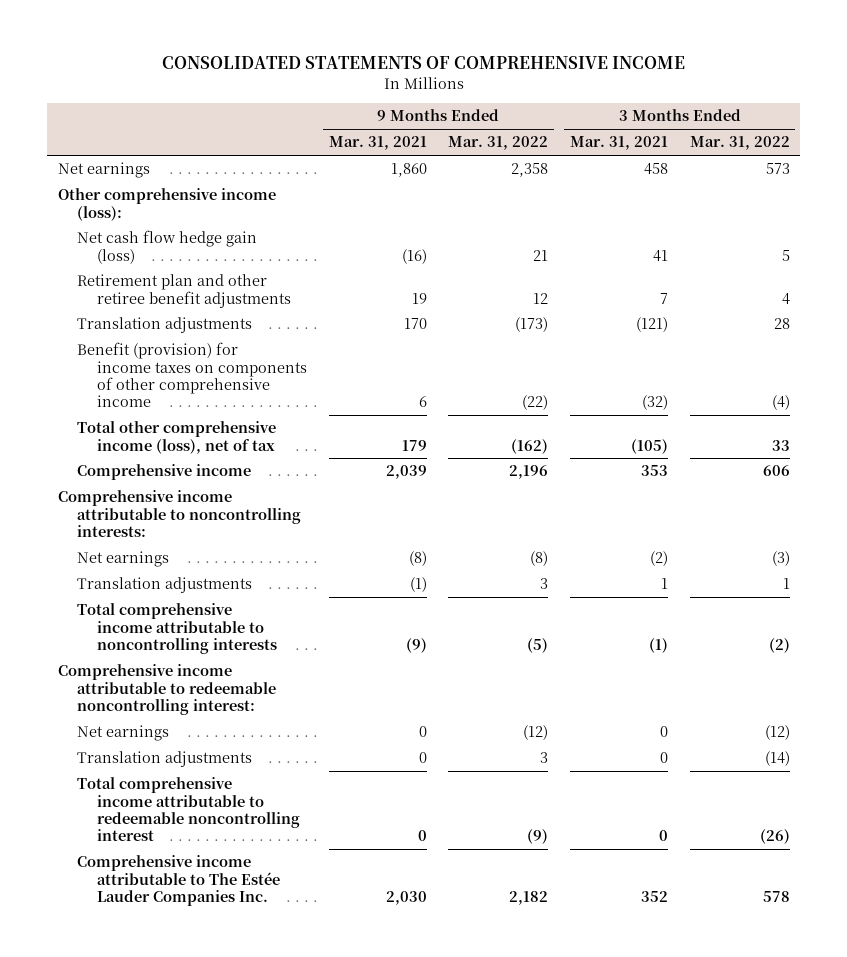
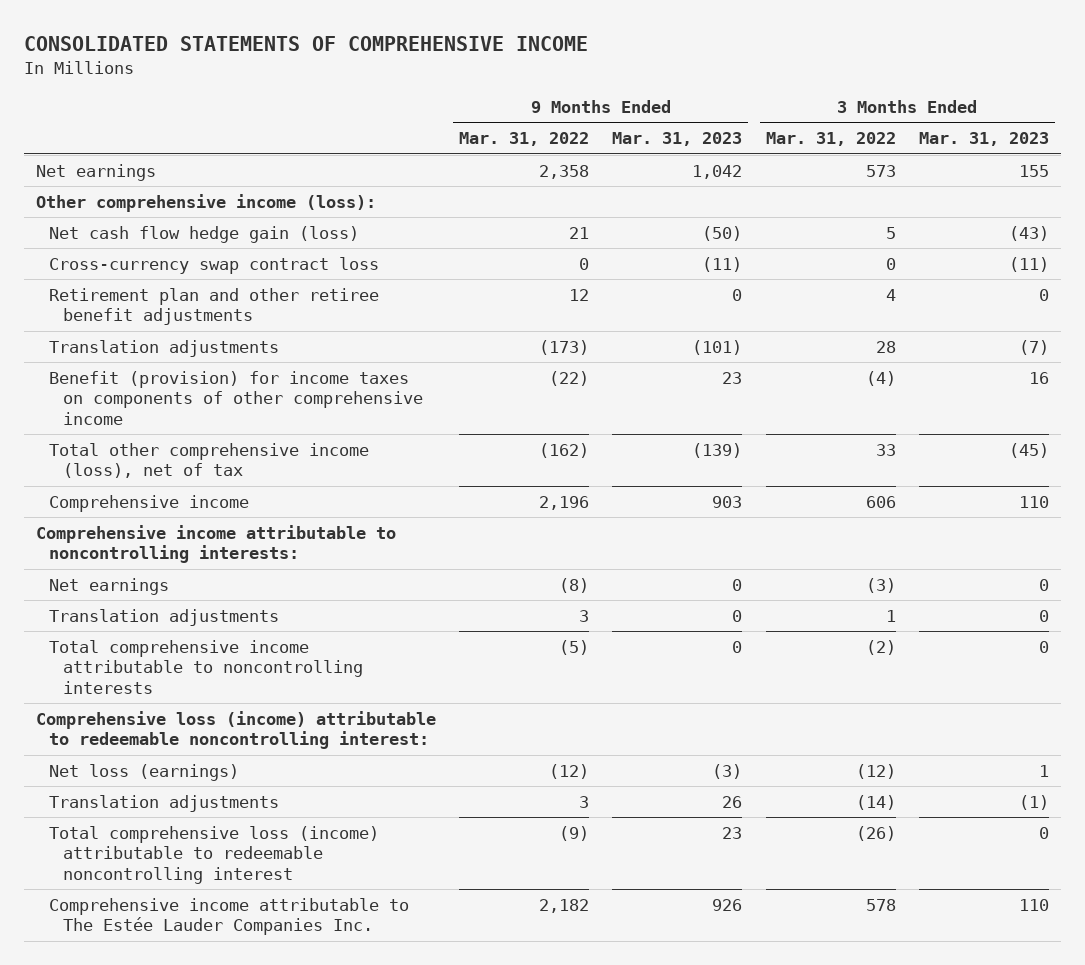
[328,136,427,151] Mar. 31, 2021 -> none
[569,136,668,151] Mar. 31, 2021 -> none
none -> [612,132,743,147] Mar. 31, 2023
none -> [919,132,1050,147] Mar. 31, 2023
none -> [49,256,380,274] Cross-currency swap contract loss
[57,664,277,716] Comprehensive income attributable to redeemable noncontrolling interest: -> [35,710,436,750] Comprehensive loss (income) attributable to redeemable noncontrolling interest:
[77,725,170,742] Net earnings -> [49,763,240,781] Net loss (earnings)
[77,777,300,842] Total comprehensive income attributable to redeemable noncontrolling interest -> [49,825,380,884] Total comprehensive loss (income) attributable to redeemable noncontrolling interest

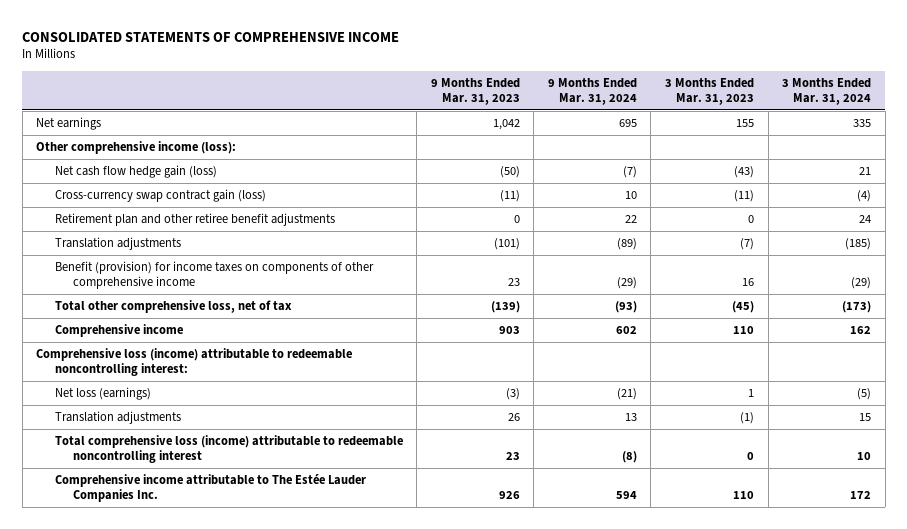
[458,132,589,147] Mar. 31, 2022 -> none
[765,132,896,147] Mar. 31, 2022 -> none
none -> [547,77,637,106] 9 Months Ended Mar. 31, 2024
none -> [782,77,872,106] 3 Months Ended Mar. 31, 2024
[49,256,380,274] Cross-currency swap contract loss -> [54,189,266,203] Cross-currency swap contract gain (loss)
[49,442,370,479] Total other comprehensive income (loss), net of tax -> [54,300,292,314] Total other comprehensive loss, net of tax
[35,524,396,564] Comprehensive income attributable to noncontrolling interests: -> none
[49,577,170,595] Net earnings -> none
[49,608,280,626] Translation adjustments -> none
[49,639,364,694] Total comprehensive income attributable to noncontrolling interests -> none

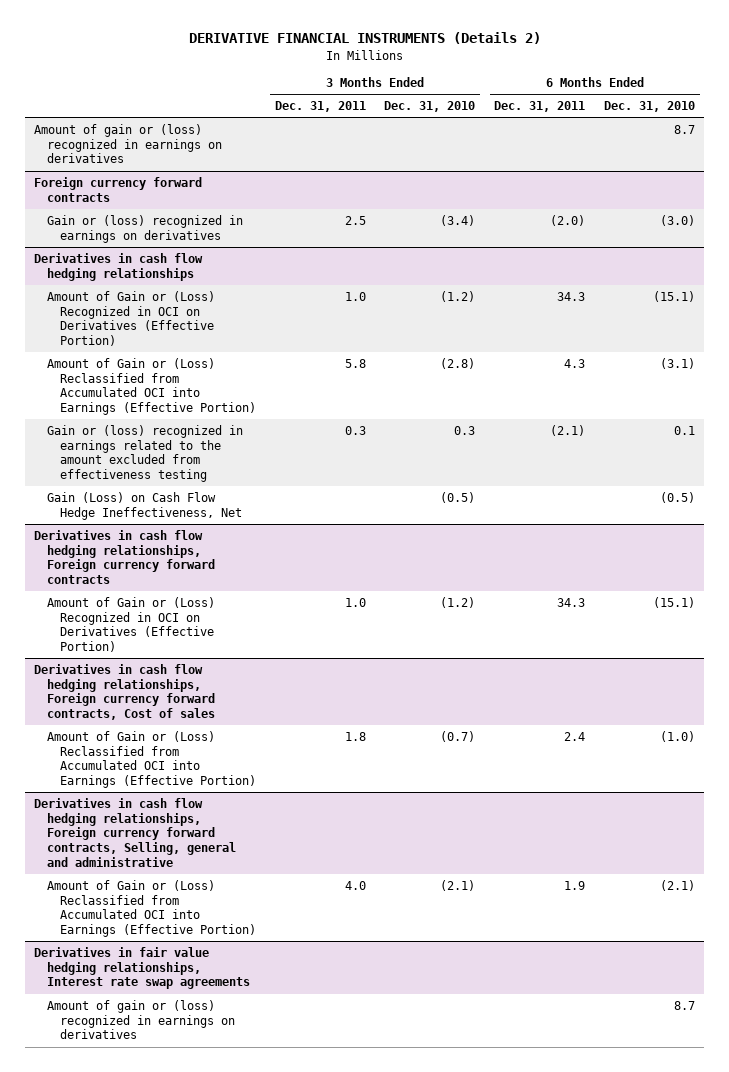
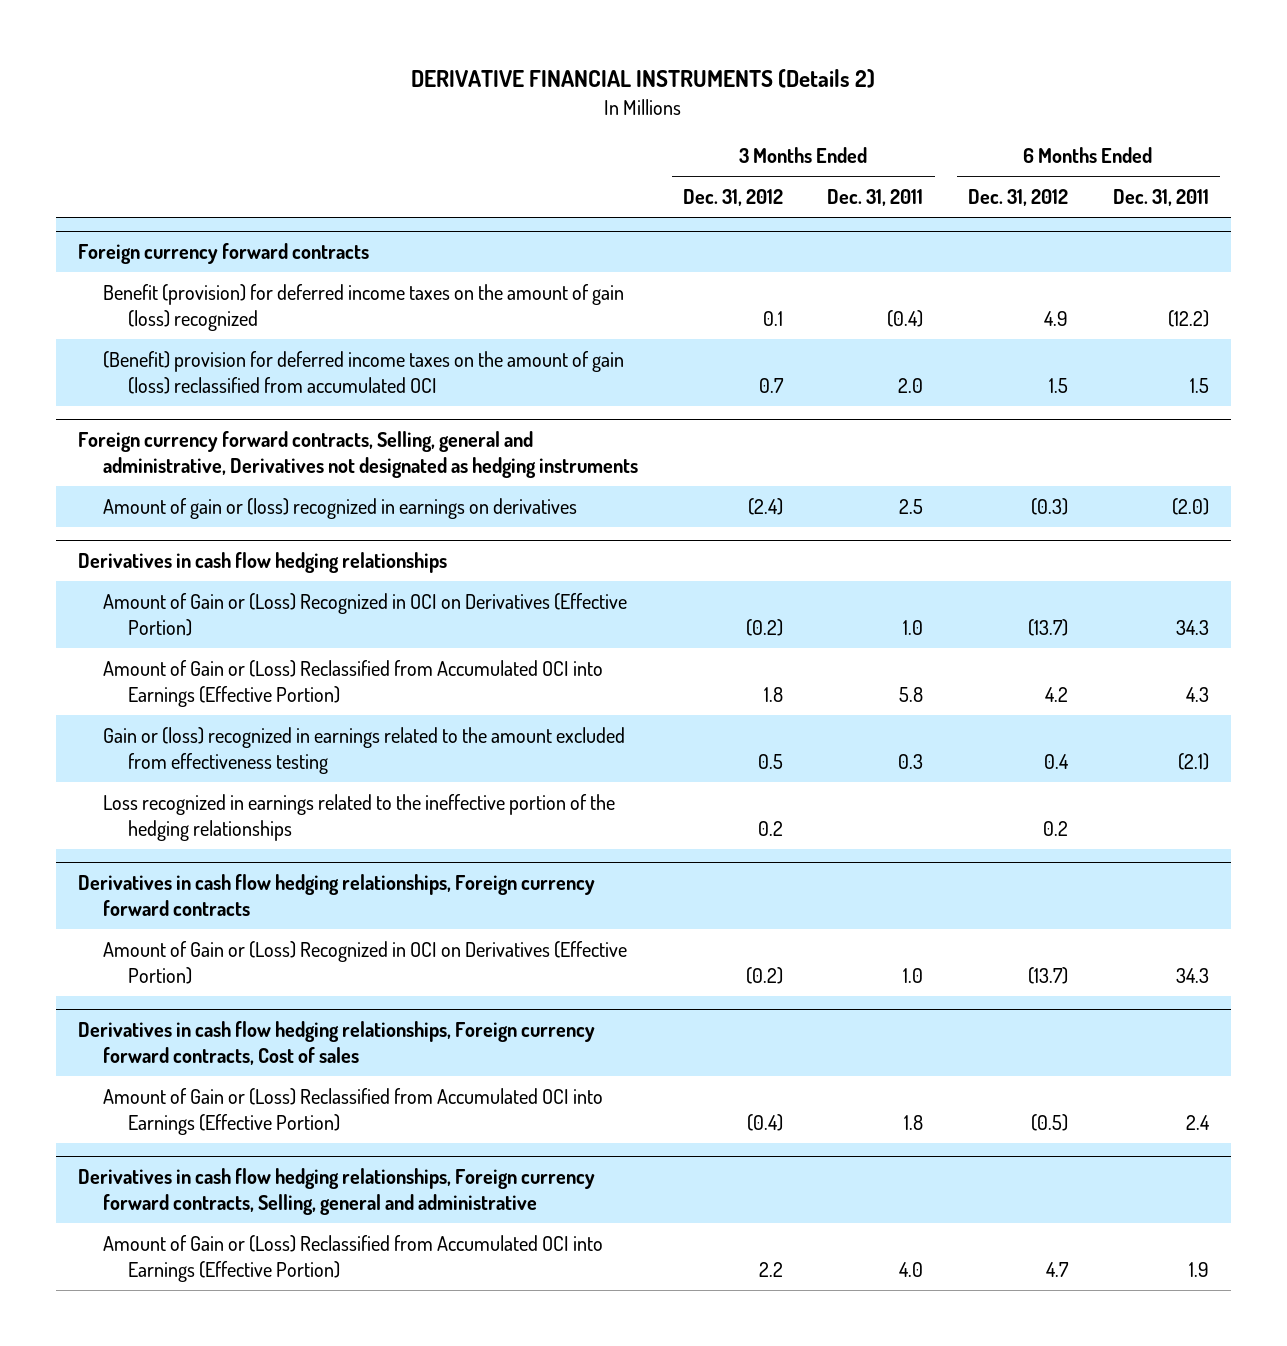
[384,101,476,113] Dec. 31, 2010 -> none
[604,101,696,113] Dec. 31, 2010 -> none
none -> [682,189,783,207] Dec. 31, 2012
none -> [967,189,1068,207] Dec. 31, 2012
[34,123,222,164] Amount of gain or (loss) recognized in earnings on derivatives -> none
none -> [103,283,625,332] Benefit (provision) for deferred income taxes on the amount of gain (loss) recognized
none -> [103,350,625,395] (Benefit) provision for deferred income taxes on the amount of gain (loss) reclassified from accumulated OCI
none -> [78,431,639,479] Foreign currency forward contracts, Selling, general and administrative, Derivatives not designated as hedging instruments
[46,214,243,243] Gain or (loss) recognized in earnings on derivatives -> [103,497,578,519] Amount of gain or (loss) recognized in earnings on derivatives
[46,491,242,520] Gain (Loss) on Cash Flow Hedge Ineffectiveness, Net -> [103,793,616,842] Loss recognized in earnings related to the ineffective portion of the hedging relationships
[34,946,250,990] Derivatives in fair value hedging relationships, Interest rate swap agreements -> none
[46,999,235,1040] Amount of gain or (loss) recognized in earnings on derivatives -> none

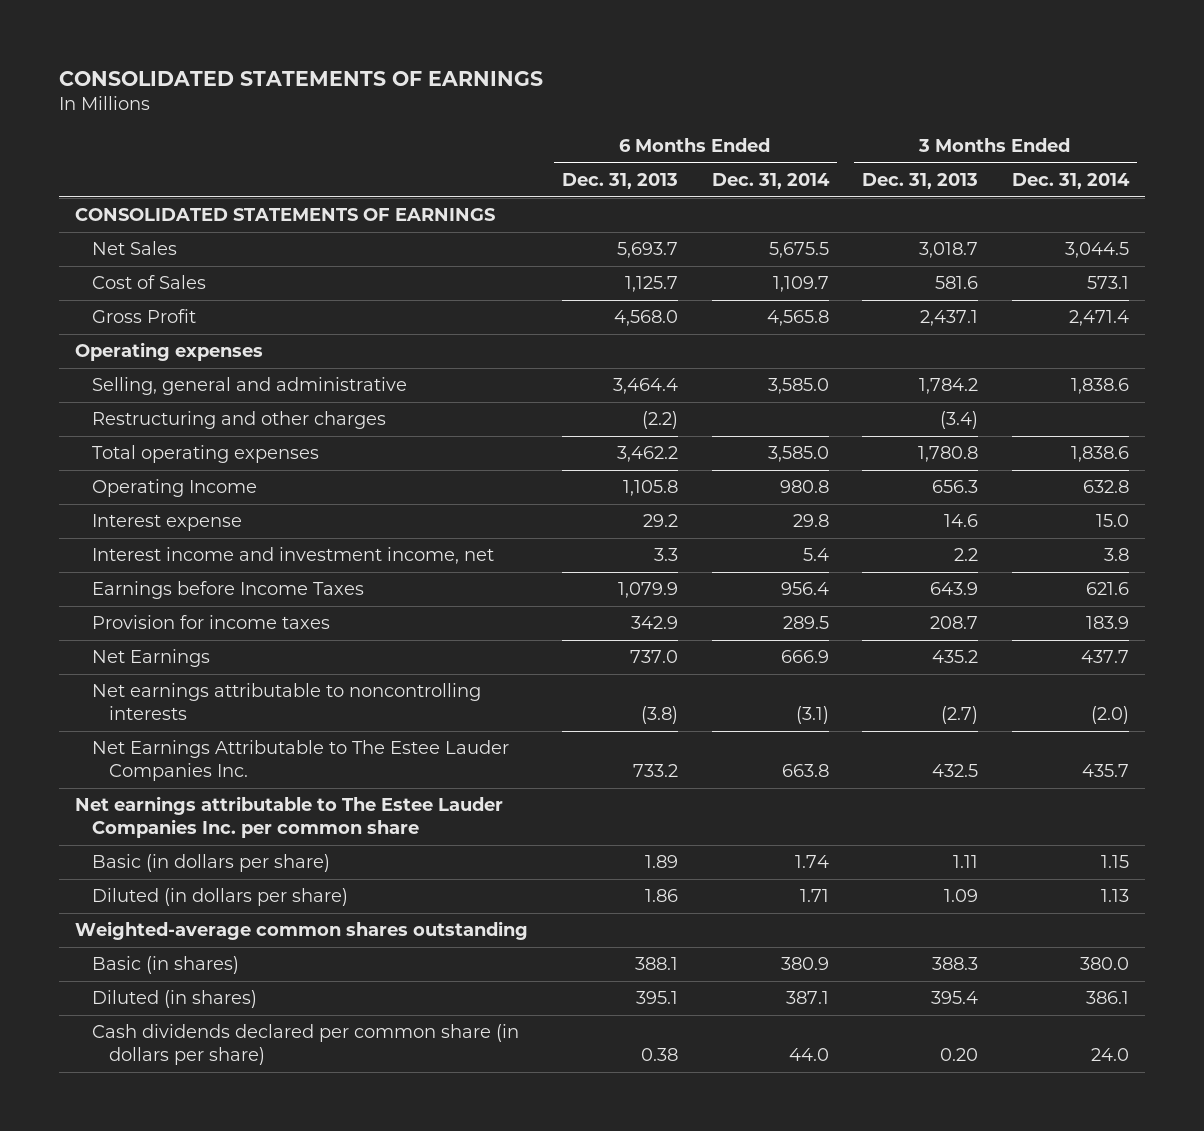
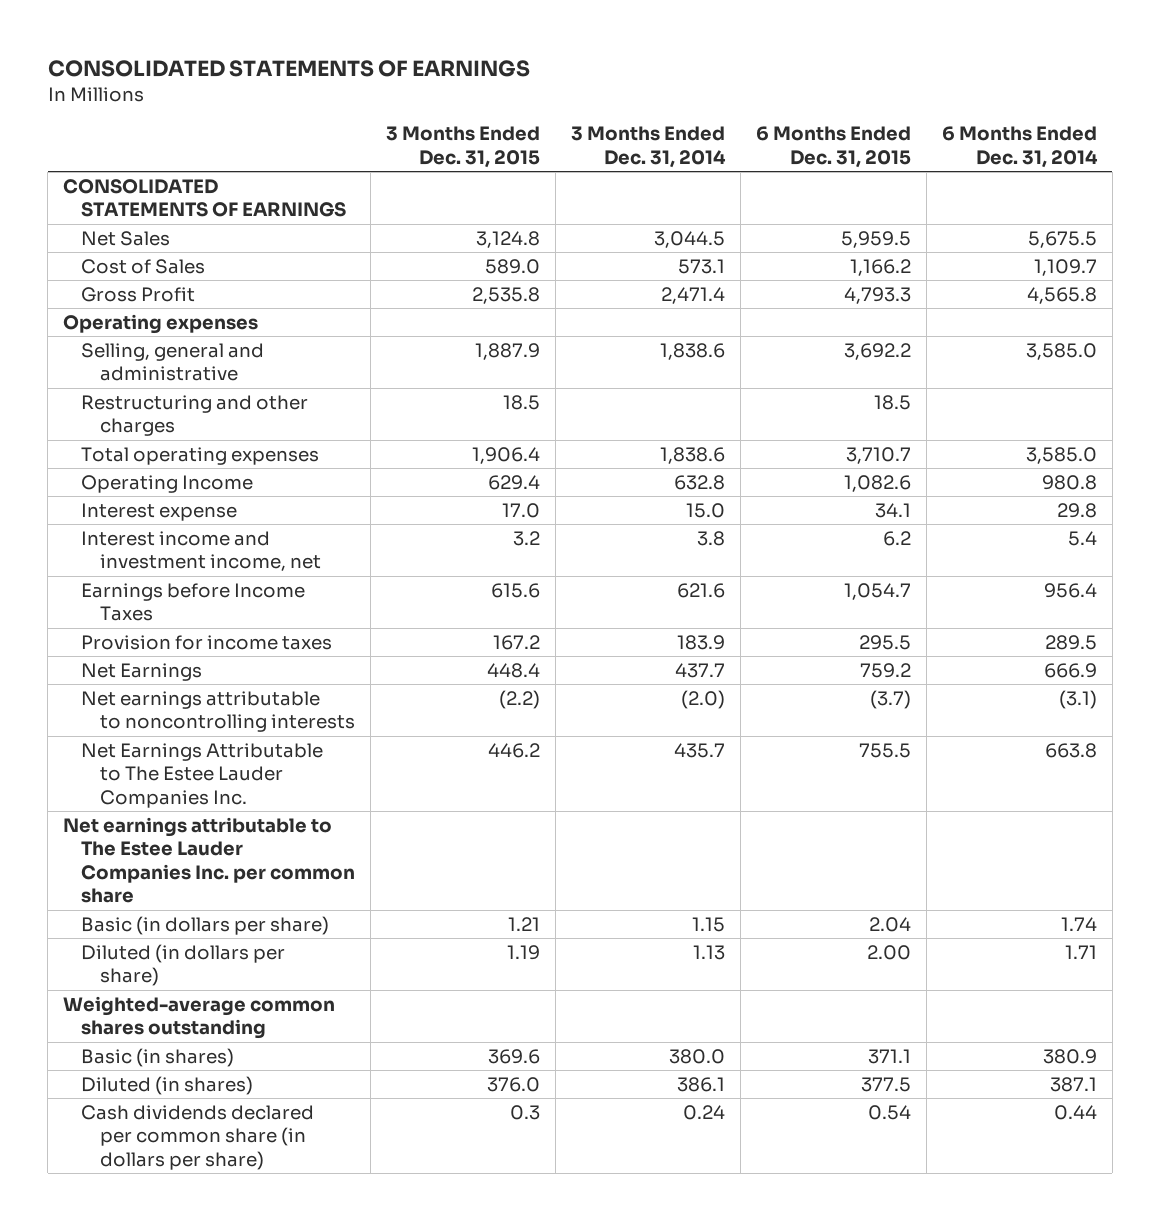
[561,172,678,189] Dec. 31, 2013 -> none
[862,172,979,189] Dec. 31, 2013 -> none
none -> [386,126,541,168] 3 Months Ended Dec. 31, 2015
none -> [756,126,912,168] 6 Months Ended Dec. 31, 2015
[788,1048,829,1062] 44.0 -> [1053,1104,1097,1120] 0.44
[1090,1048,1129,1062] 24.0 -> [683,1104,726,1120] 0.24

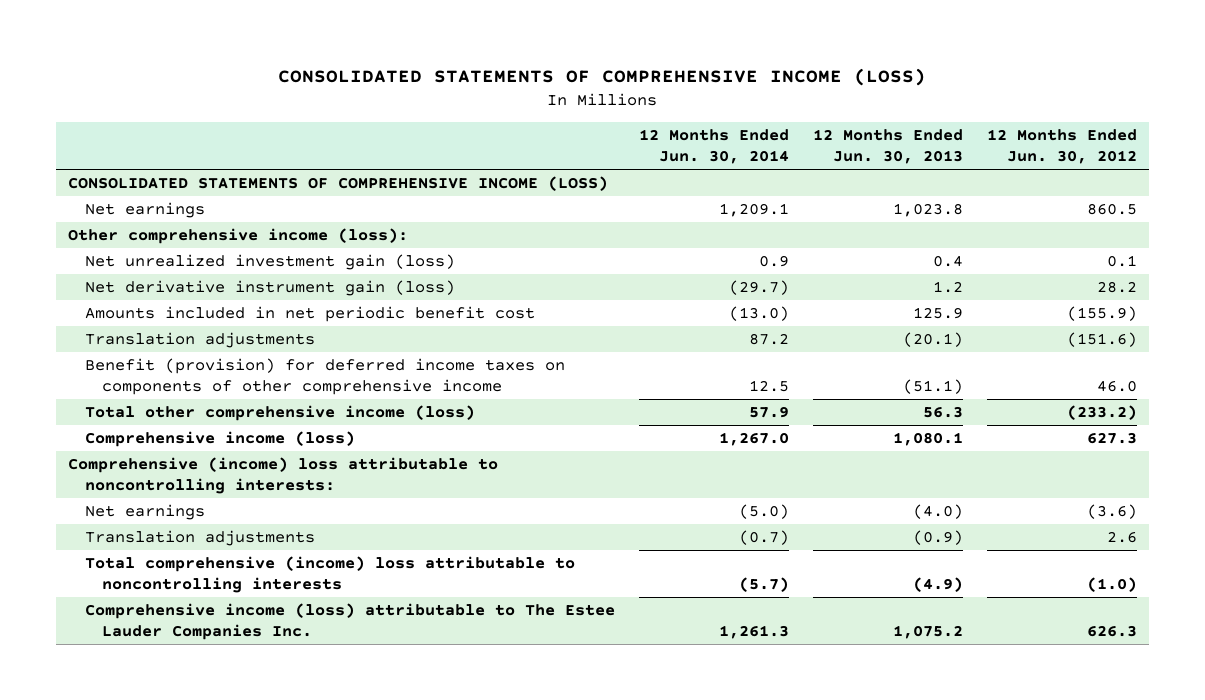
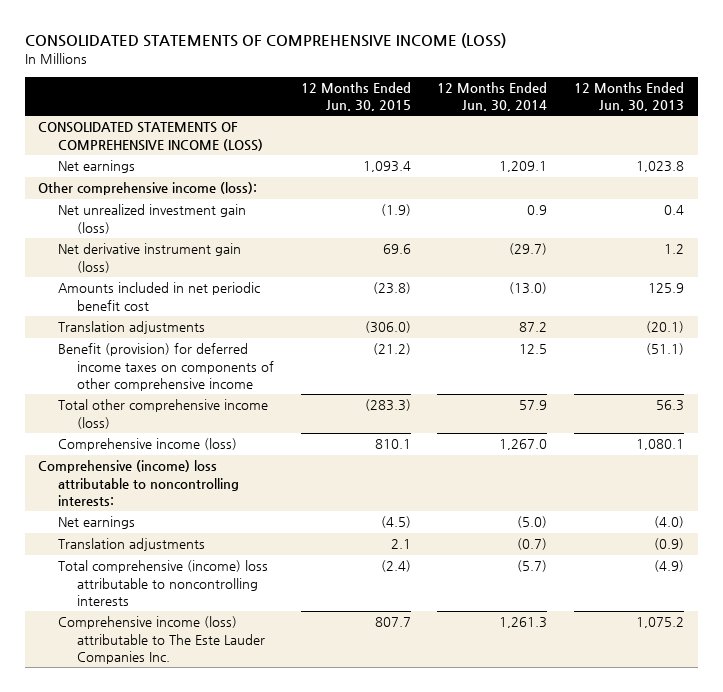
[986,128,1137,165] 12 Months Ended Jun. 30, 2012 -> none
none -> [300,81,411,112] 12 Months Ended Jun. 30, 2015
[85,602,616,641] Comprehensive income (loss) attributable to The Estee Lauder Companies Inc. -> [57,616,265,664] Comprehensive income (loss) attributable to The Este Lauder Companies Inc.

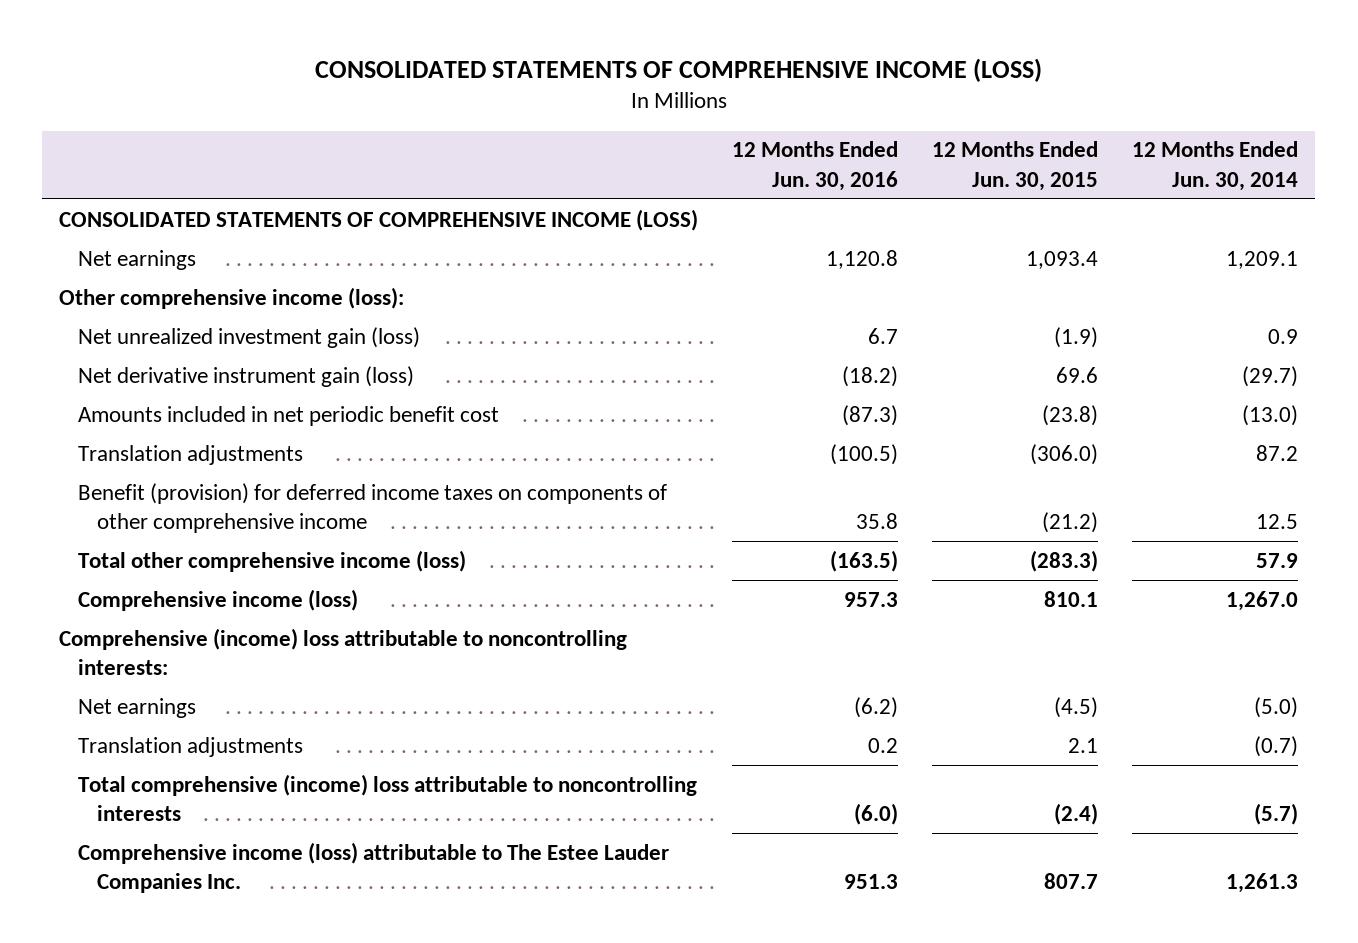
[574,81,685,112] 12 Months Ended Jun. 30, 2013 -> none
none -> [732,141,899,191] 12 Months Ended Jun. 30, 2016
[57,616,265,664] Comprehensive income (loss) attributable to The Este Lauder Companies Inc. -> [78,841,670,894] Comprehensive income (loss) attributable to The Estee Lauder Companies Inc.

